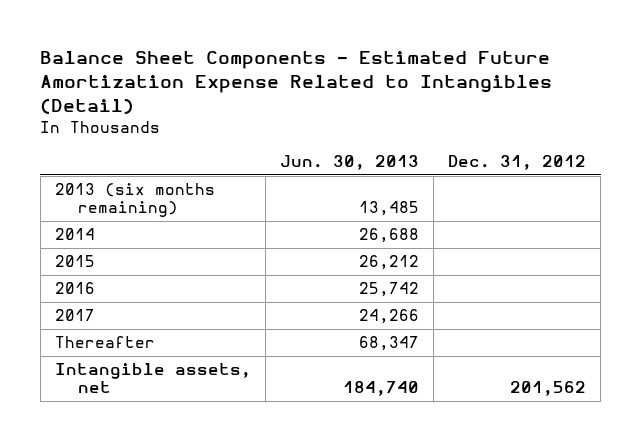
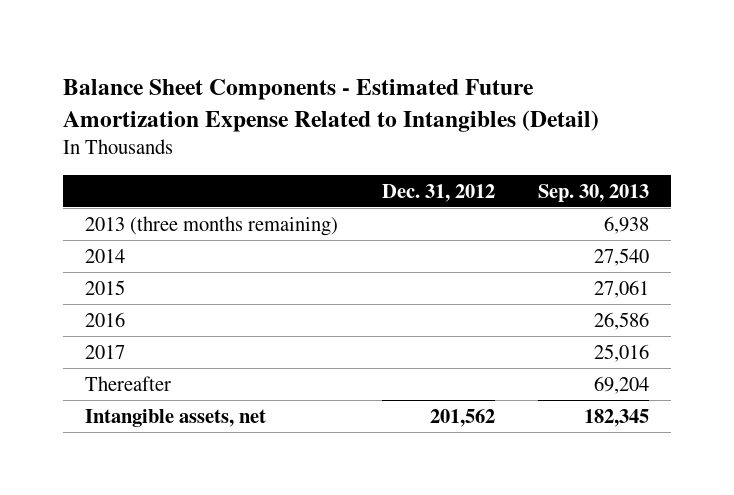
[280,155,420,171] Jun. 30, 2013 -> none
none -> [538,183,650,202] Sep. 30, 2013
[54,183,215,218] 2013 (six months remaining) -> [84,215,338,236] 2013 (three months remaining)

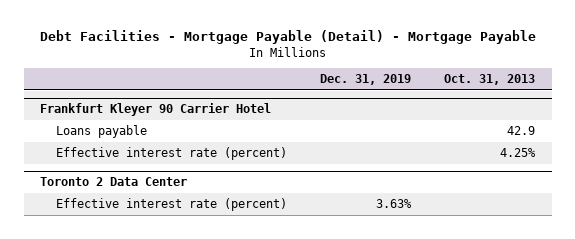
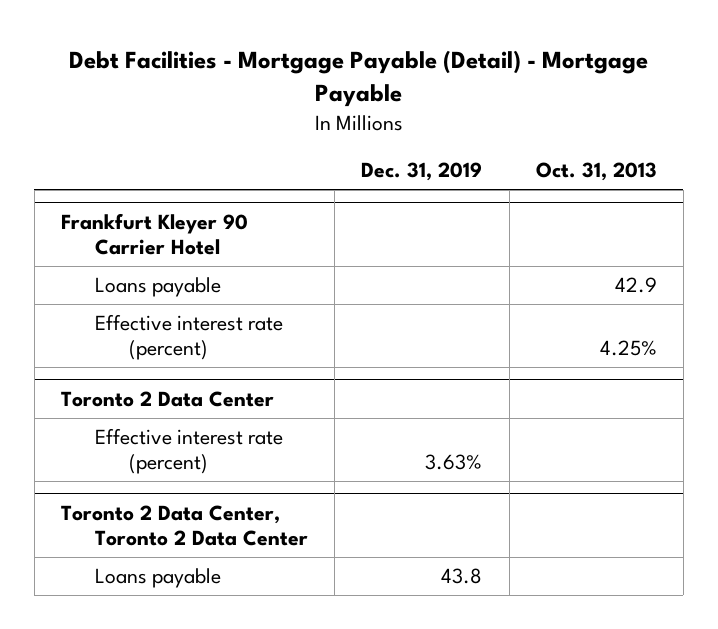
none -> [60,504,309,546] Toronto 2 Data Center, Toronto 2 Data Center
none -> [95,568,222,589] Loans payable

